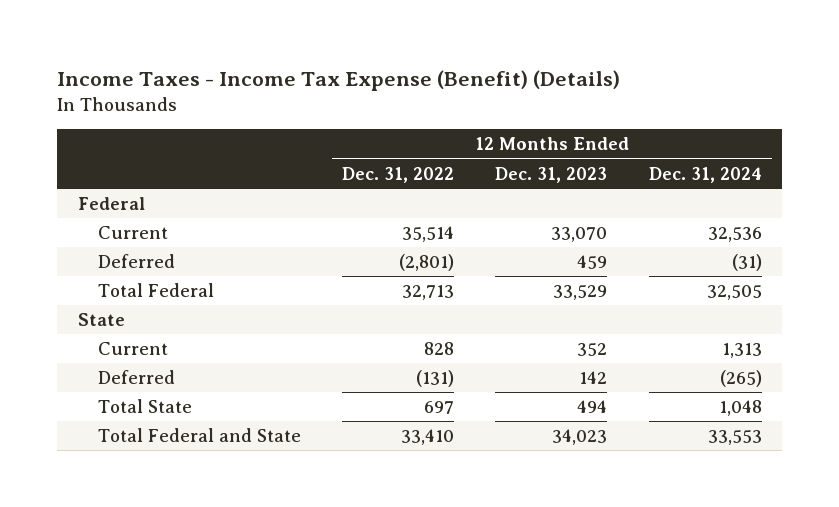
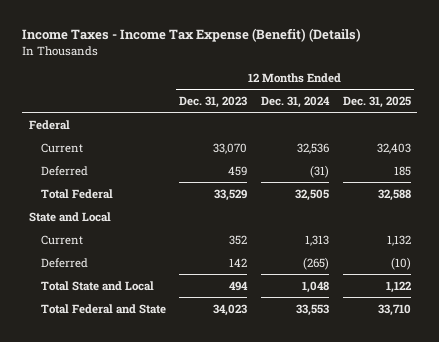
[342,166,455,183] Dec. 31, 2022 -> none
none -> [342,95,411,108] Dec. 31, 2025
[77,313,125,327] State -> [28,211,111,222] State and Local
[97,399,192,414] Total State -> [40,280,154,291] Total State and Local

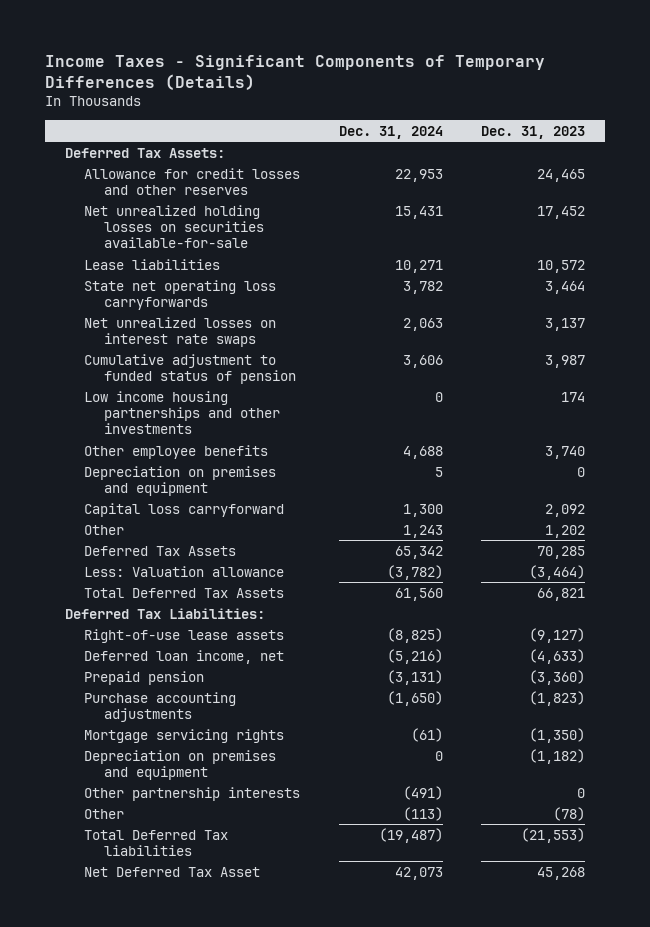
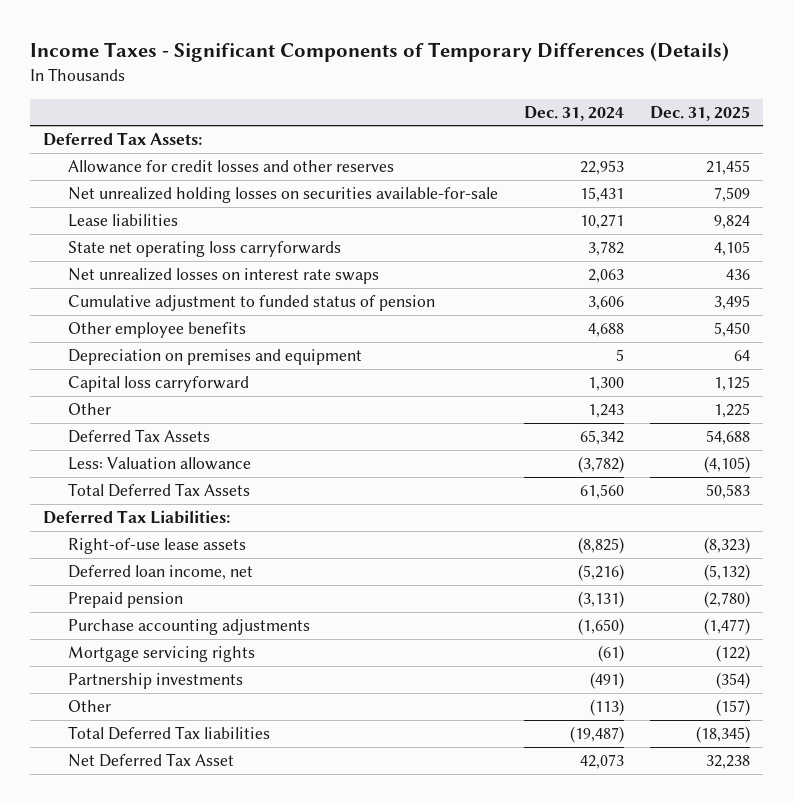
[481,125,586,139] Dec. 31, 2023 -> none
none -> [650,105,751,121] Dec. 31, 2025
[84,390,281,435] Low income housing partnerships and other investments -> none
[84,749,277,780] Depreciation on premises and equipment -> none
[84,786,301,801] Other partnership interests -> [67,673,243,690] Partnership investments

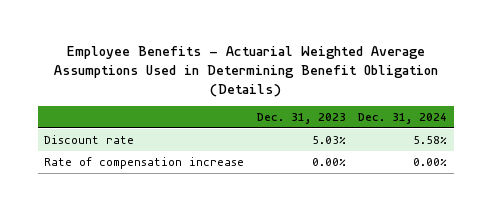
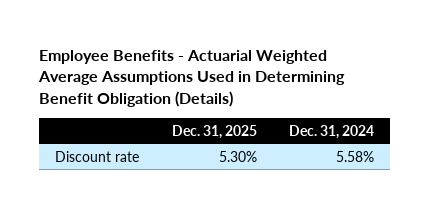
[256,113,346,125] Dec. 31, 2023 -> none
none -> [171,124,257,139] Dec. 31, 2025
[43,156,244,169] Rate of compensation increase -> none

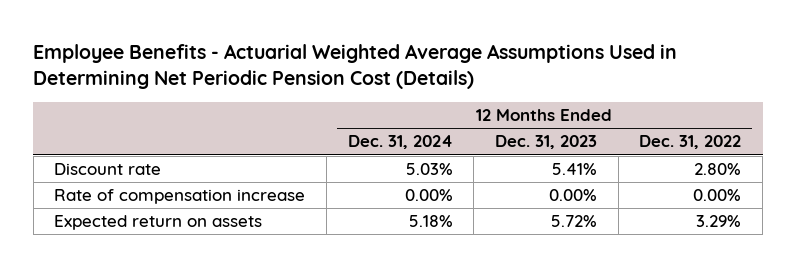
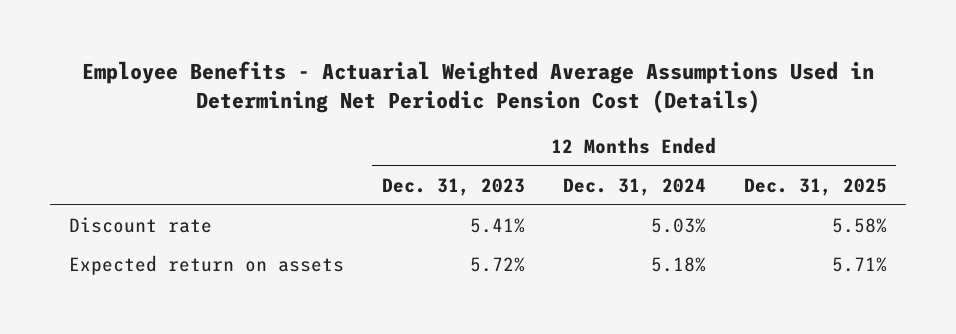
[639,135,742,150] Dec. 31, 2022 -> none
none -> [743,177,887,196] Dec. 31, 2025
[54,189,306,205] Rate of compensation increase -> none

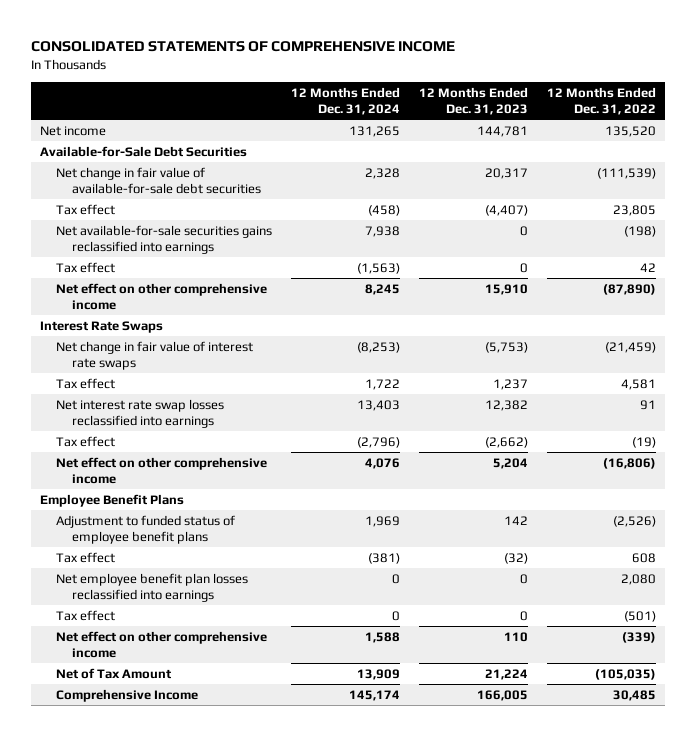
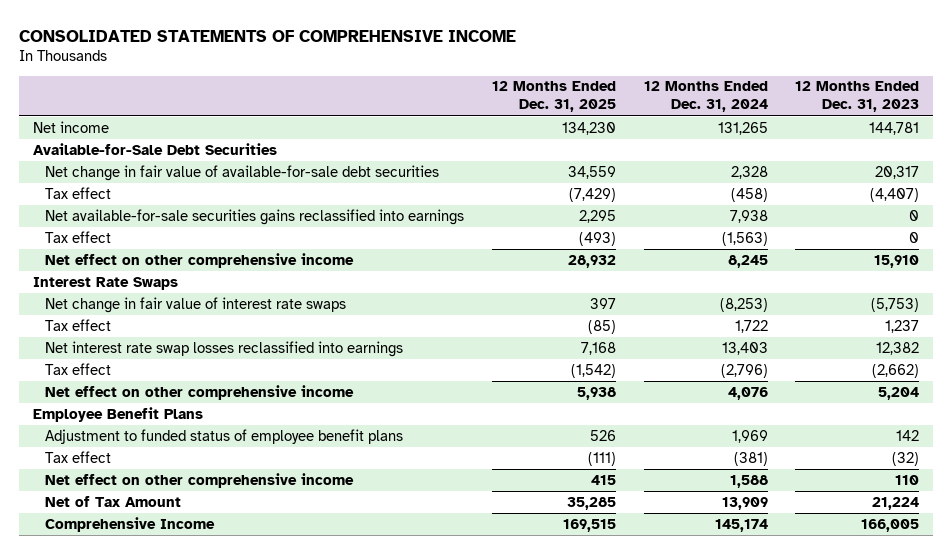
[546,86,656,116] 12 Months Ended Dec. 31, 2022 -> none
none -> [491,81,616,113] 12 Months Ended Dec. 31, 2025
[56,572,249,602] Net employee benefit plan losses reclassified into earnings -> none
[56,609,116,621] Tax effect -> none

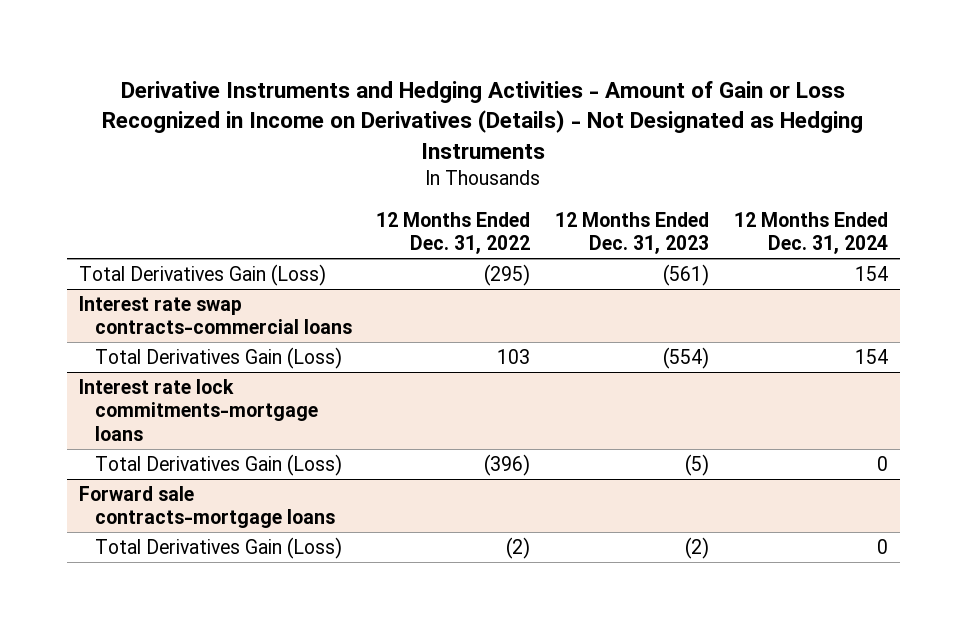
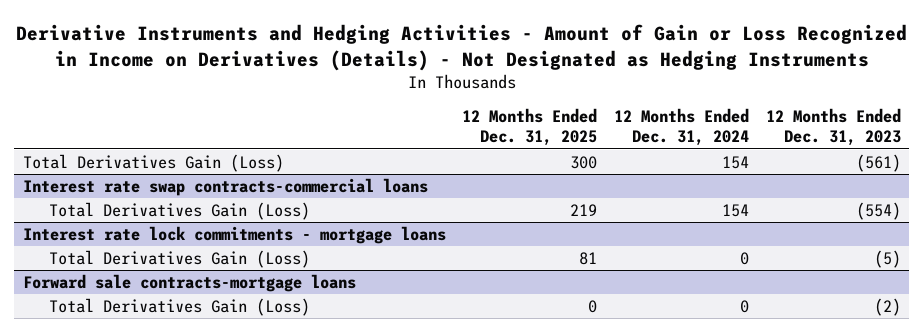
[376,211,531,255] 12 Months Ended Dec. 31, 2022 -> none
none -> [462,108,598,147] 12 Months Ended Dec. 31, 2025
[79,378,318,441] Interest rate lock commitments-mortgage loans -> [22,226,446,245] Interest rate lock commitments - mortgage loans

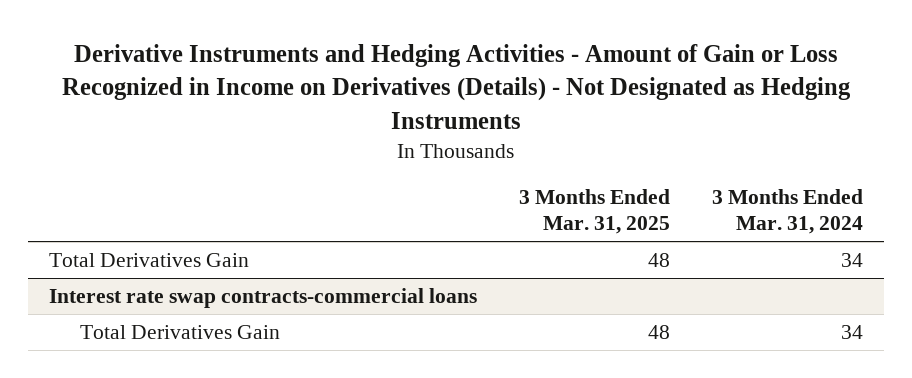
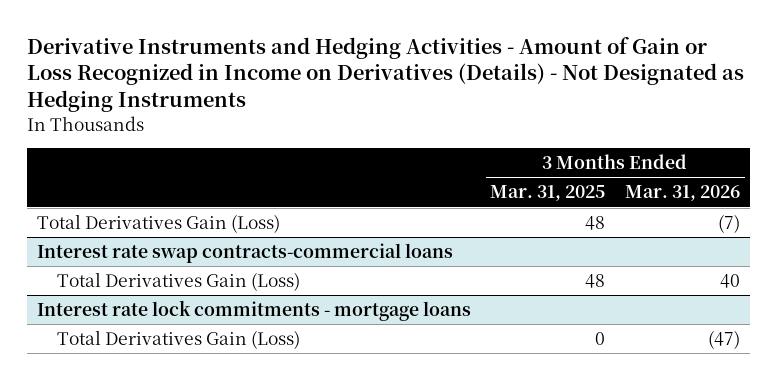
[711,189,863,235] 3 Months Ended Mar. 31, 2024 -> none
none -> [625,185,741,202] Mar. 31, 2026
[49,252,250,267] Total Derivatives Gain -> [36,213,280,233] Total Derivatives Gain (Loss)
[79,324,280,339] Total Derivatives Gain -> [56,271,300,291] Total Derivatives Gain (Loss)
none -> [36,299,471,321] Interest rate lock commitments - mortgage loans
none -> [56,329,300,349] Total Derivatives Gain (Loss)

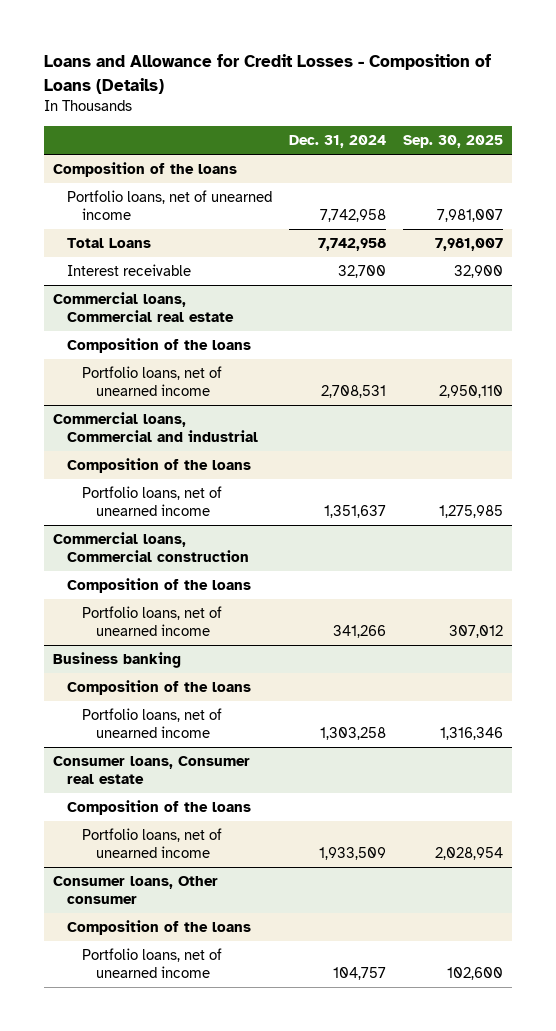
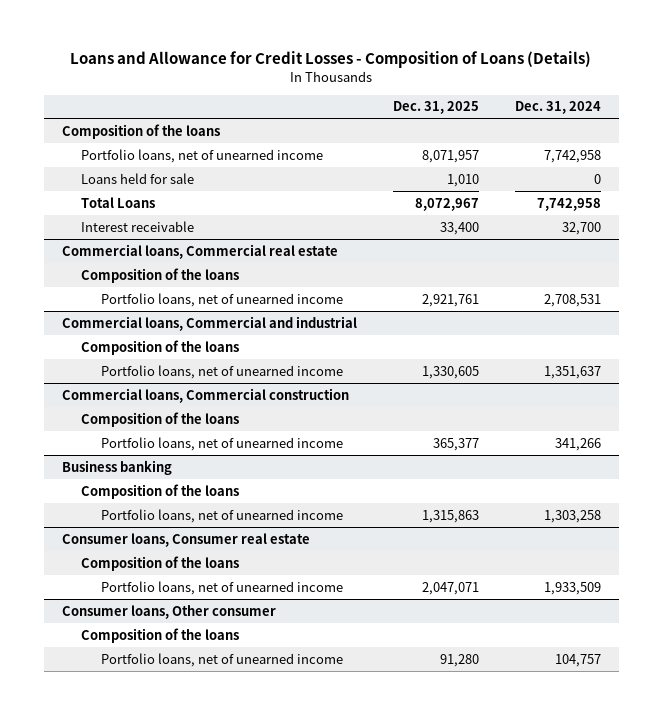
[403,135,504,149] Sep. 30, 2025 -> none
none -> [392,101,479,115] Dec. 31, 2025
none -> [81,172,195,184] Loans held for sale

